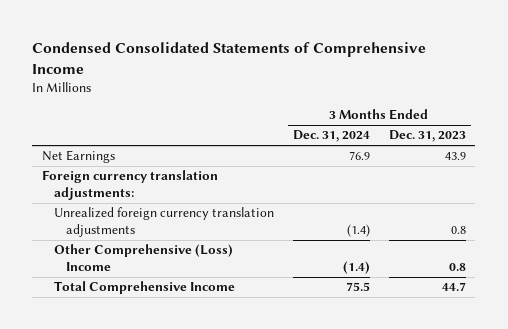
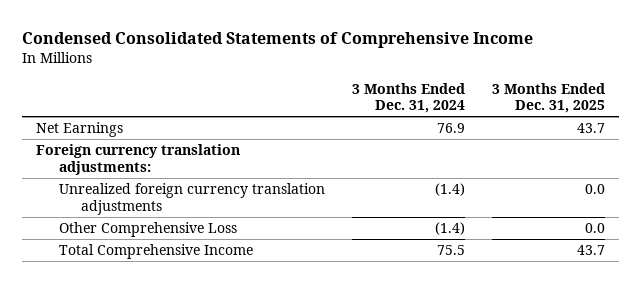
[388,130,466,143] Dec. 31, 2023 -> none
none -> [492,82,606,114] 3 Months Ended Dec. 31, 2025
[54,244,234,272] Other Comprehensive (Loss) Income -> [58,222,237,238] Other Comprehensive Loss

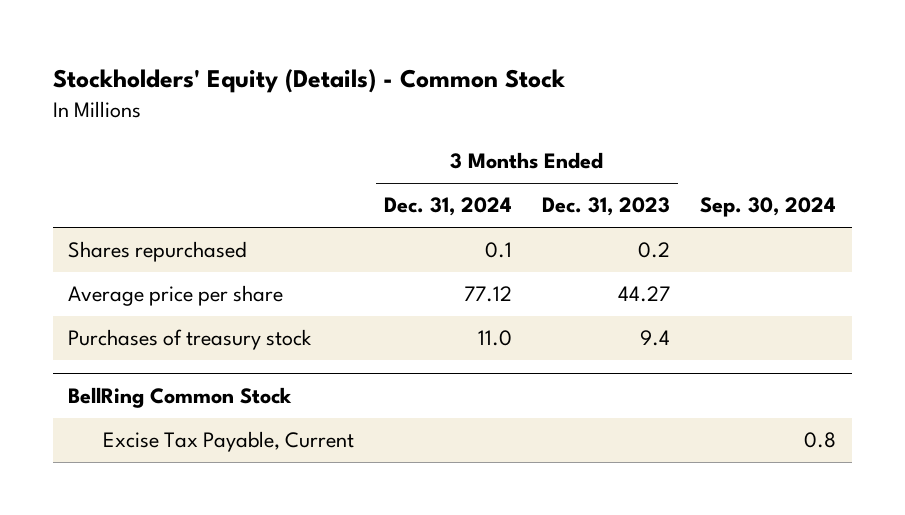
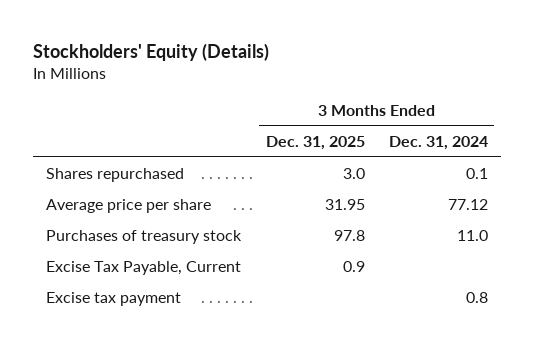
[53,69,567,94] Stockholders' Equity (Details) - Common Stock -> [33,42,270,61] Stockholders' Equity (Details)
[542,197,671,217] Dec. 31, 2023 -> none
[700,197,837,218] Sep. 30, 2024 -> none
none -> [265,135,365,150] Dec. 31, 2025
[68,387,293,409] BellRing Common Stock -> none
none -> [45,292,181,307] Excise tax payment

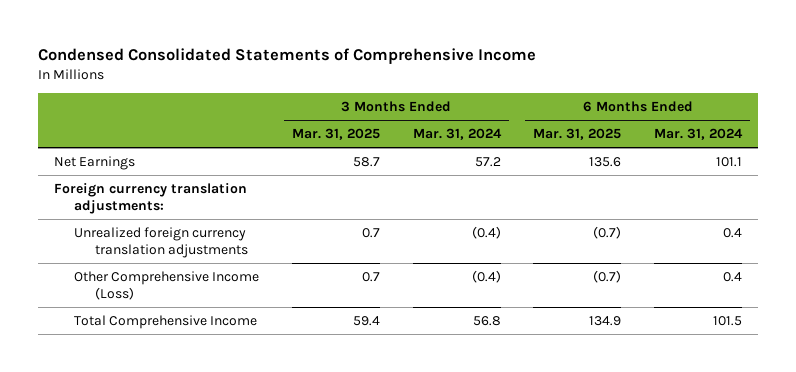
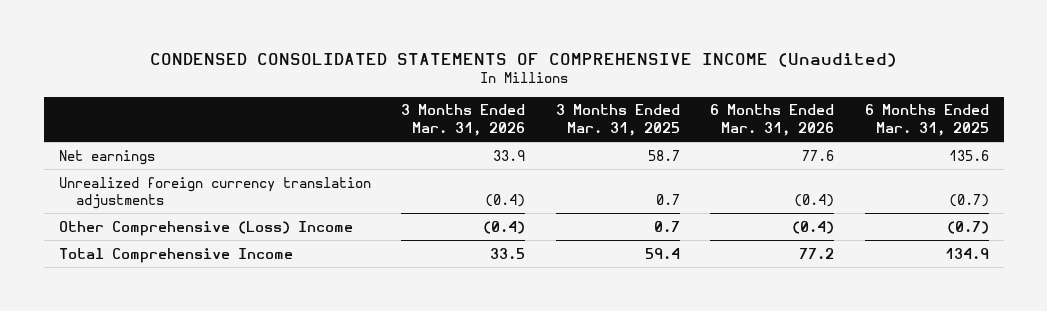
[38,48,537,65] Condensed Consolidated Statements of Comprehensive Income -> [149,52,897,67] CONDENSED CONSOLIDATED STATEMENTS OF COMPREHENSIVE INCOME (Unaudited)
[412,128,502,141] Mar. 31, 2024 -> none
[654,128,744,141] Mar. 31, 2024 -> none
none -> [401,104,526,136] 3 Months Ended Mar. 31, 2026
none -> [710,104,835,136] 6 Months Ended Mar. 31, 2026
[54,182,248,214] Foreign currency translation adjustments: -> none
[54,155,136,170] Net Earnings -> [58,149,155,165] Net earnings
[74,270,260,300] Other Comprehensive Income (Loss) -> [58,220,353,236] Other Comprehensive (Loss) Income

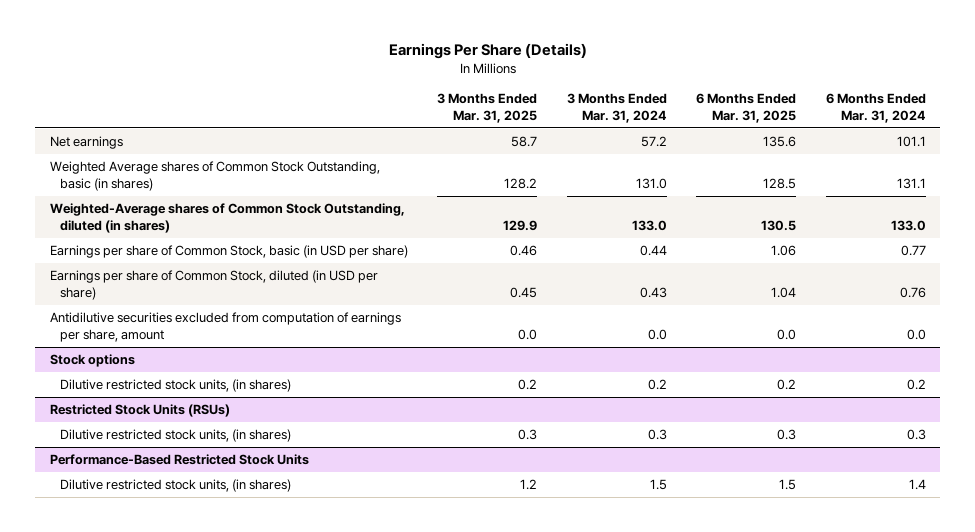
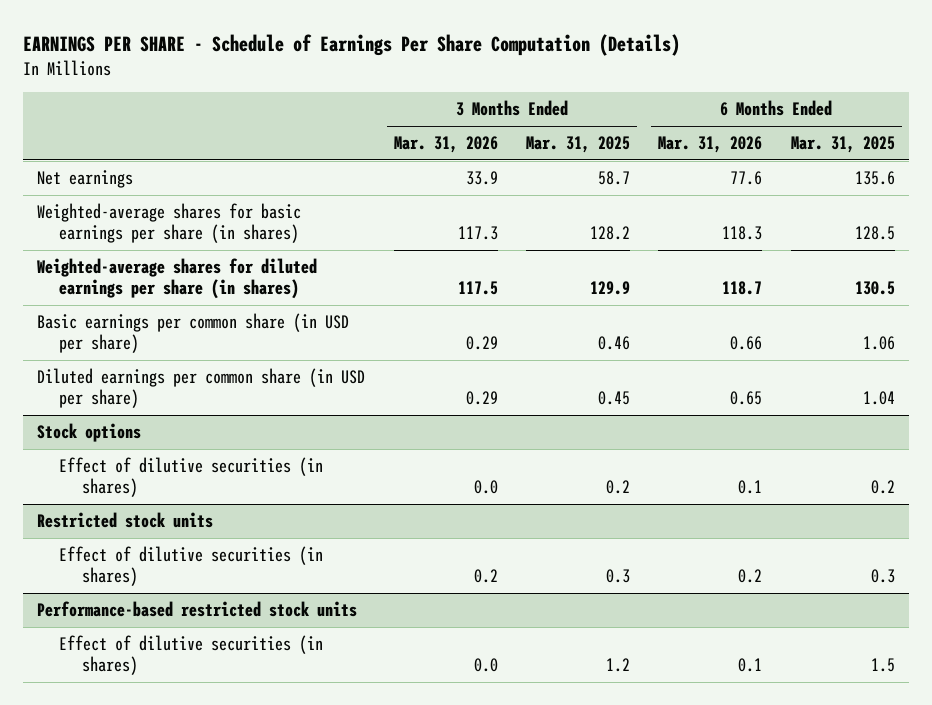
[388,43,587,60] Earnings Per Share (Details) -> [23,33,681,56] EARNINGS PER SHARE - Schedule of Earnings Per Share Computation (Details)
[566,93,667,123] 3 Months Ended Mar. 31, 2024 -> none
[825,93,926,123] 6 Months Ended Mar. 31, 2024 -> none
none -> [393,136,498,154] Mar. 31, 2026
none -> [658,136,763,154] Mar. 31, 2026
[49,312,401,342] Antidilutive securities excluded from computation of earnings per share, amount -> none
[49,161,380,191] Weighted Average shares of Common Stock Outstanding, basic (in shares) -> [37,203,302,244] Weighted-average shares for basic earnings per share (in shares)
[49,203,405,233] Weighted-Average shares of Common Stock Outstanding, diluted (in shares) -> [37,258,318,300] Weighted-average shares for diluted earnings per share (in shares)
[49,245,408,259] Earnings per share of Common Stock, basic (in USD per share) -> [37,313,350,354] Basic earnings per common share (in USD per share)
[49,270,378,300] Earnings per share of Common Stock, diluted (in USD per share) -> [37,368,366,409] Diluted earnings per common share (in USD per share)
[59,379,291,393] Dilutive restricted stock units, (in shares) -> [59,457,324,498] Effect of dilutive securities (in shares)
[49,404,230,418] Restricted Stock Units (RSUs) -> [37,512,214,529] Restricted stock units
[59,429,291,443] Dilutive restricted stock units, (in shares) -> [59,546,324,587] Effect of dilutive securities (in shares)
[49,454,309,466] Performance-Based Restricted Stock Units -> [37,601,358,618] Performance-based restricted stock units
[59,479,291,493] Dilutive restricted stock units, (in shares) -> [59,635,324,676] Effect of dilutive securities (in shares)

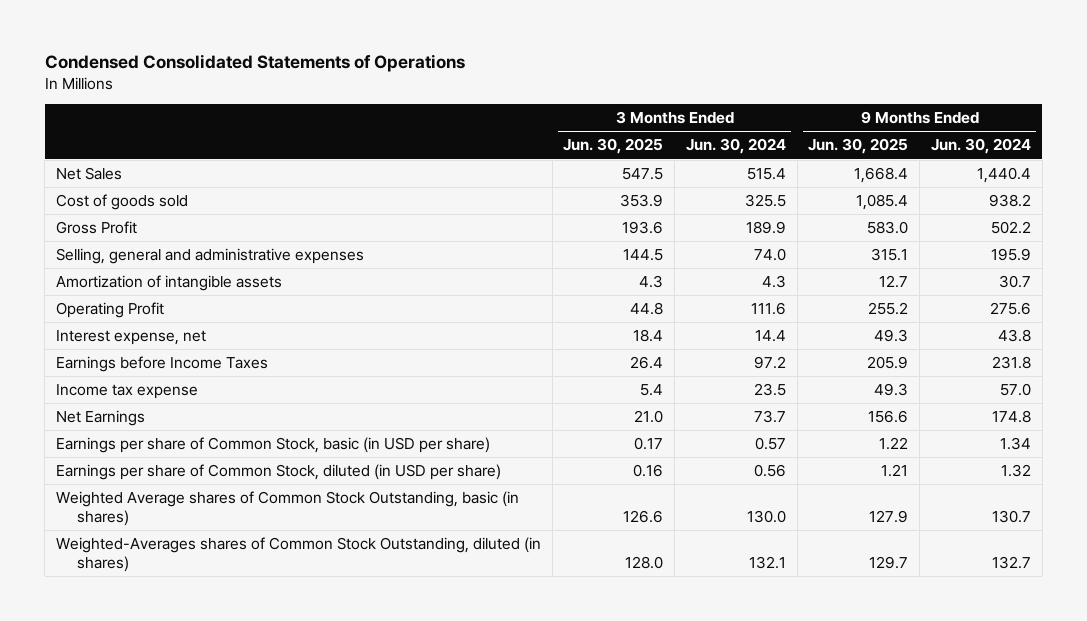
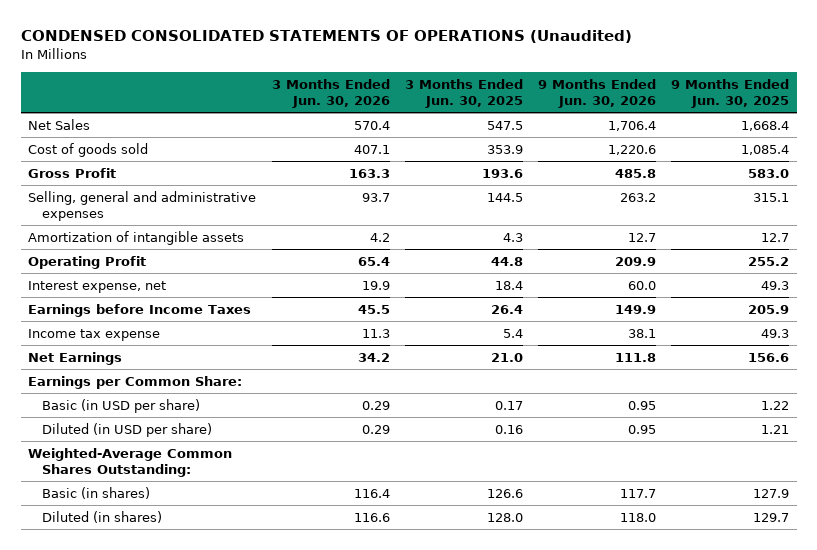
[44,54,465,73] Condensed Consolidated Statements of Operations -> [20,30,632,44] CONDENSED CONSOLIDATED STATEMENTS OF OPERATIONS (Unaudited)
[685,138,786,155] Jun. 30, 2024 -> none
[930,138,1031,155] Jun. 30, 2024 -> none
none -> [271,78,390,108] 3 Months Ended Jun. 30, 2026
none -> [537,78,656,108] 9 Months Ended Jun. 30, 2026
none -> [28,375,243,389] Earnings per Common Share:
[55,436,490,453] Earnings per share of Common Stock, basic (in USD per share) -> [41,398,200,413] Basic (in USD per share)
[55,463,501,480] Earnings per share of Common Stock, diluted (in USD per share) -> [41,422,212,437] Diluted (in USD per share)
none -> [28,447,233,478] Weighted-Average Common Shares Outstanding:
[55,490,519,526] Weighted Average shares of Common Stock Outstanding, basic (in shares) -> [41,486,150,499] Basic (in shares)
[55,536,541,572] Weighted-Averages shares of Common Stock Outstanding, diluted (in shares) -> [41,510,162,523] Diluted (in shares)

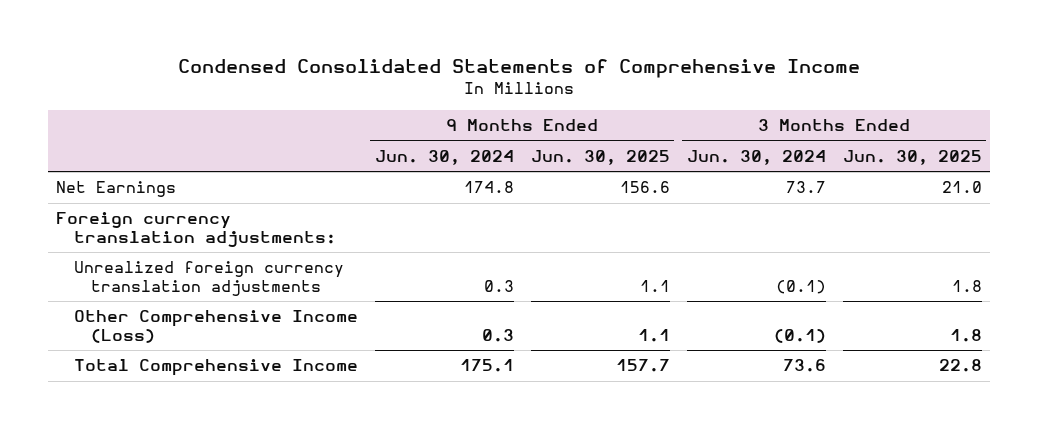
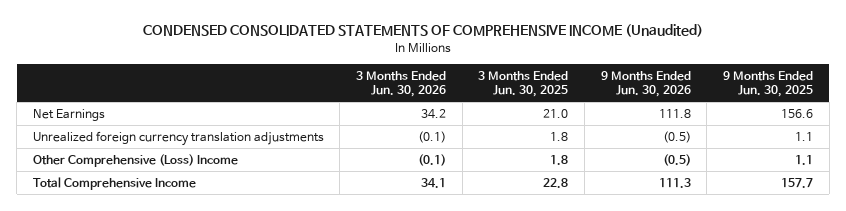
[178,58,861,78] Condensed Consolidated Statements of Comprehensive Income -> [142,24,703,38] CONDENSED CONSOLIDATED STATEMENTS OF COMPREHENSIVE INCOME (Unaudited)
[374,150,514,166] Jun. 30, 2024 -> none
[686,150,826,166] Jun. 30, 2024 -> none
none -> [356,70,447,97] 3 Months Ended Jun. 30, 2026
none -> [600,70,691,97] 9 Months Ended Jun. 30, 2026
[56,212,336,247] Foreign currency translation adjustments: -> none
[73,310,358,343] Other Comprehensive Income (Loss) -> [32,154,238,168] Other Comprehensive (Loss) Income

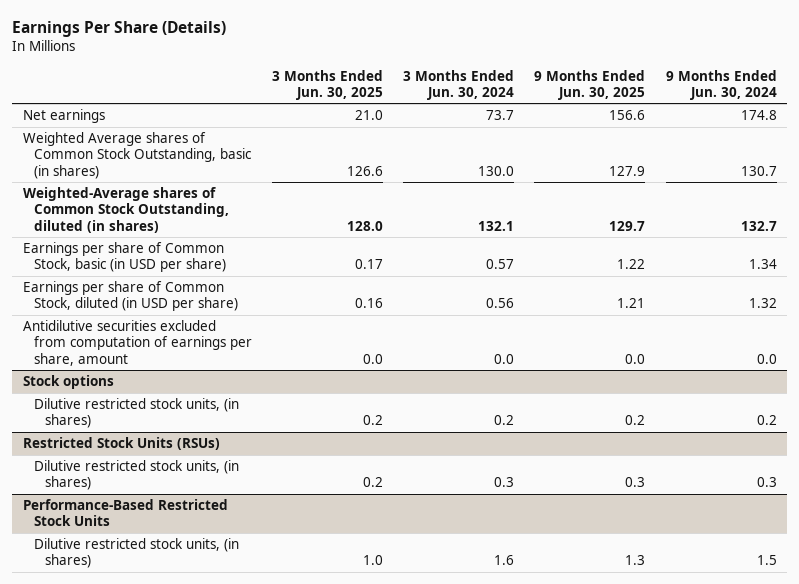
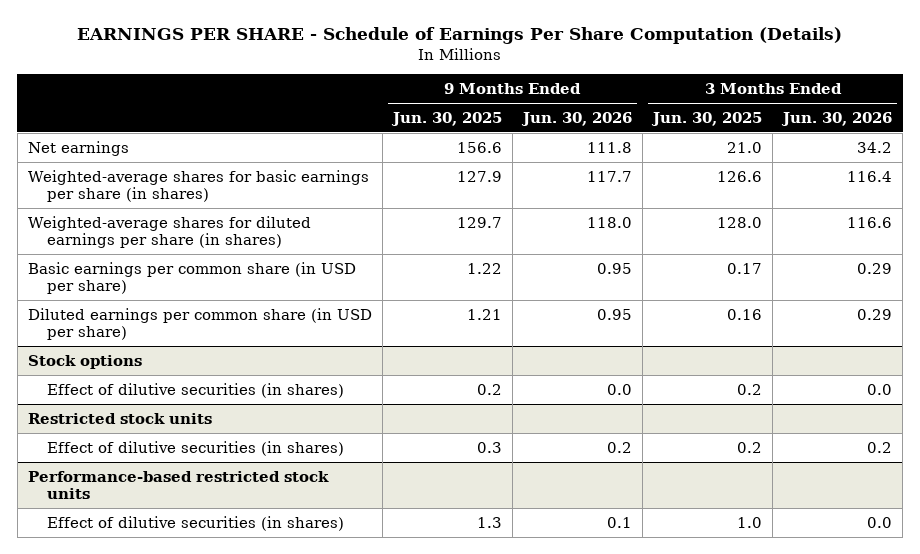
[12,21,227,38] Earnings Per Share (Details) -> [76,26,842,44] EARNINGS PER SHARE - Schedule of Earnings Per Share Computation (Details)
[403,69,515,100] 3 Months Ended Jun. 30, 2024 -> none
[665,69,777,100] 9 Months Ended Jun. 30, 2024 -> none
none -> [520,111,632,126] Jun. 30, 2026
none -> [781,111,893,126] Jun. 30, 2026
[22,320,252,366] Antidilutive securities excluded from computation of earnings per share, amount -> none
[22,132,252,179] Weighted Average shares of Common Stock Outstanding, basic (in shares) -> [27,169,369,203] Weighted-average shares for basic earnings per share (in shares)
[22,187,229,233] Weighted-Average shares of Common Stock Outstanding, diluted (in shares) -> [27,215,311,249] Weighted-average shares for diluted earnings per share (in shares)
[22,242,226,273] Earnings per share of Common Stock, basic (in USD per share) -> [27,261,356,295] Basic earnings per common share (in USD per share)
[22,281,238,312] Earnings per share of Common Stock, diluted (in USD per share) -> [27,307,372,341] Diluted earnings per common share (in USD per share)
[33,398,239,429] Dilutive restricted stock units, (in shares) -> [46,382,344,398] Effect of dilutive securities (in shares)
[22,437,220,451] Restricted Stock Units (RSUs) -> [27,412,212,424] Restricted stock units
[33,460,239,491] Dilutive restricted stock units, (in shares) -> [46,440,344,456] Effect of dilutive securities (in shares)
[22,499,228,527] Performance-Based Restricted Stock Units -> [27,470,329,500] Performance-based restricted stock units
[33,538,239,569] Dilutive restricted stock units, (in shares) -> [46,515,344,531] Effect of dilutive securities (in shares)

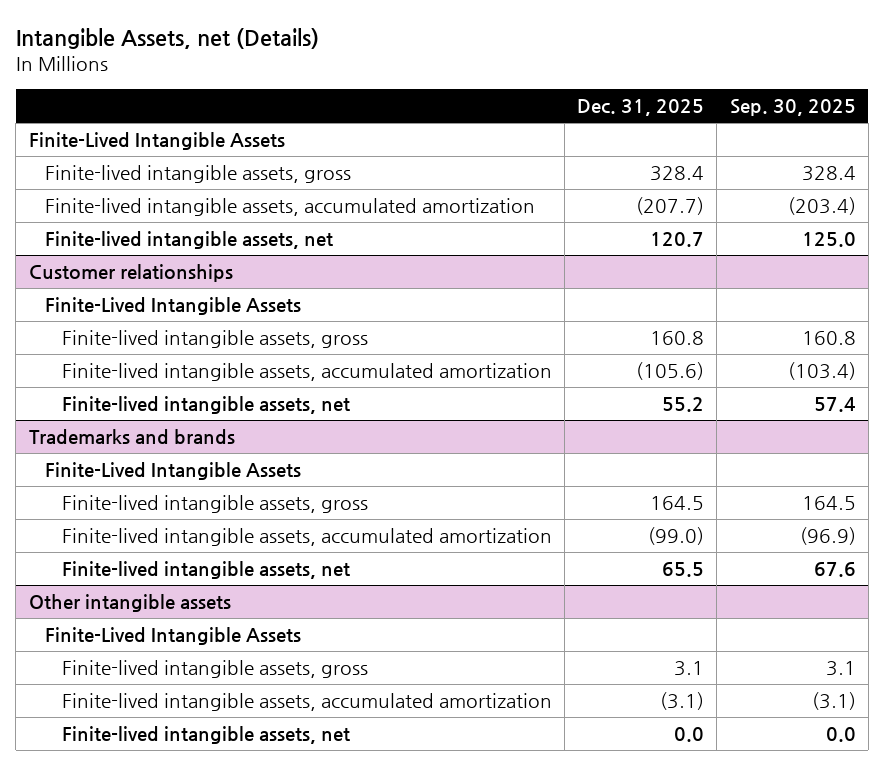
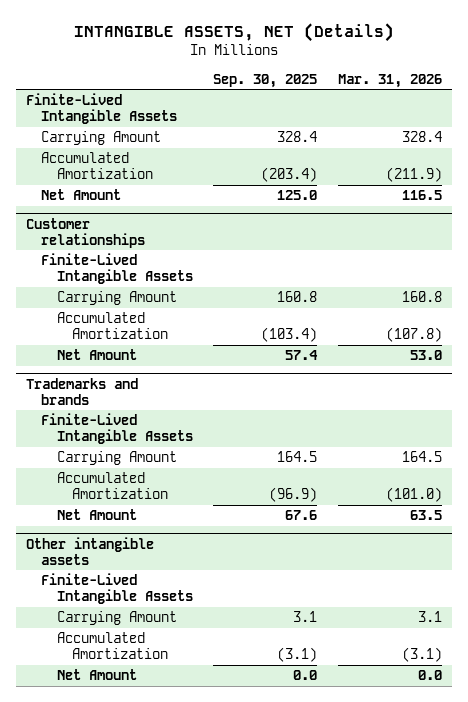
[15,28,319,50] Intangible Assets, net (Details) -> [74,22,395,42] INTANGIBLE ASSETS, NET (Details)
[577,99,705,117] Dec. 31, 2025 -> none
none -> [337,73,442,88] Mar. 31, 2026
[45,164,352,183] Finite-lived intangible assets, gross -> [41,131,162,146] Carrying Amount
[45,197,536,216] Finite-lived intangible assets, accumulated amortization -> [41,152,153,179] Accumulated Amortization
[45,230,334,249] Finite-lived intangible assets, net -> [41,189,122,201] Net Amount
[61,329,368,348] Finite-lived intangible assets, gross -> [56,291,177,306] Carrying Amount
[61,362,552,381] Finite-lived intangible assets, accumulated amortization -> [56,312,168,339] Accumulated Amortization
[61,395,350,414] Finite-lived intangible assets, net -> [56,349,137,361] Net Amount
[61,494,368,513] Finite-lived intangible assets, gross -> [56,451,177,466] Carrying Amount
[61,527,552,546] Finite-lived intangible assets, accumulated amortization -> [56,472,168,499] Accumulated Amortization
[61,560,350,579] Finite-lived intangible assets, net -> [56,509,137,521] Net Amount
[61,659,368,678] Finite-lived intangible assets, gross -> [56,611,177,626] Carrying Amount
[61,692,552,711] Finite-lived intangible assets, accumulated amortization -> [56,632,168,659] Accumulated Amortization
[61,725,350,744] Finite-lived intangible assets, net -> [56,669,137,681] Net Amount

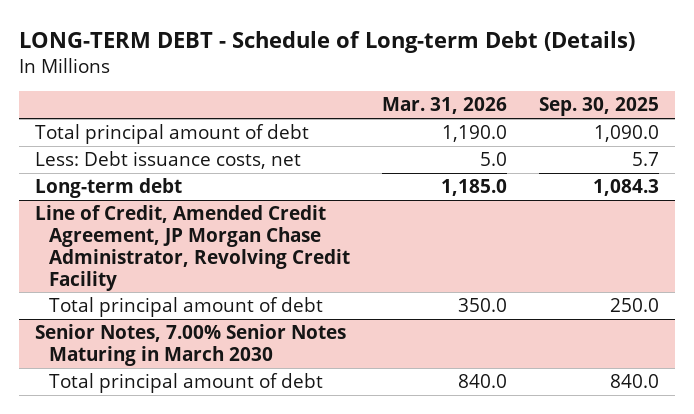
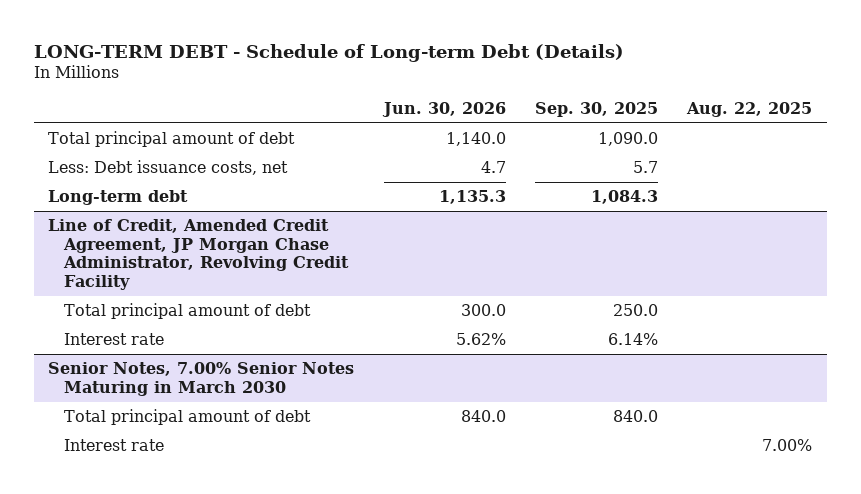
[381,97,507,115] Mar. 31, 2026 -> none
none -> [381,101,506,117] Jun. 30, 2026
none -> [686,101,813,117] Aug. 22, 2025
none -> [64,333,165,346] Interest rate
none -> [64,439,165,452] Interest rate

